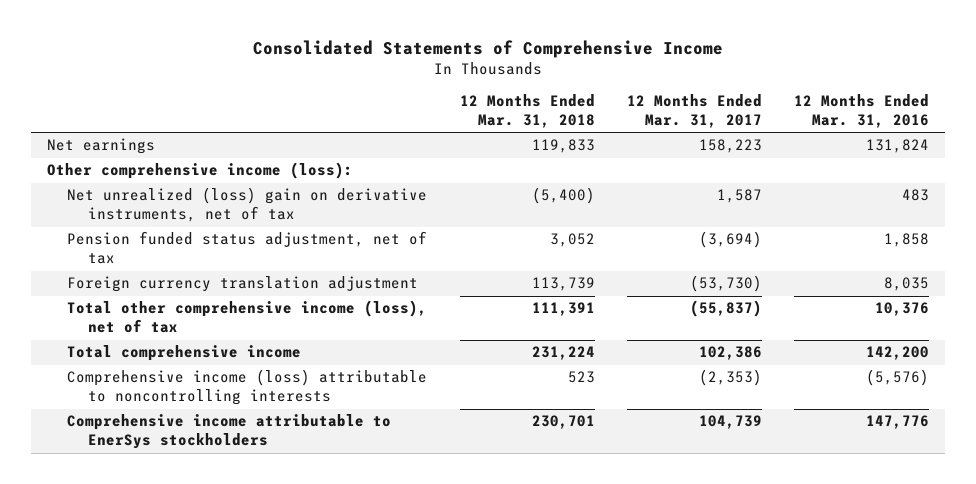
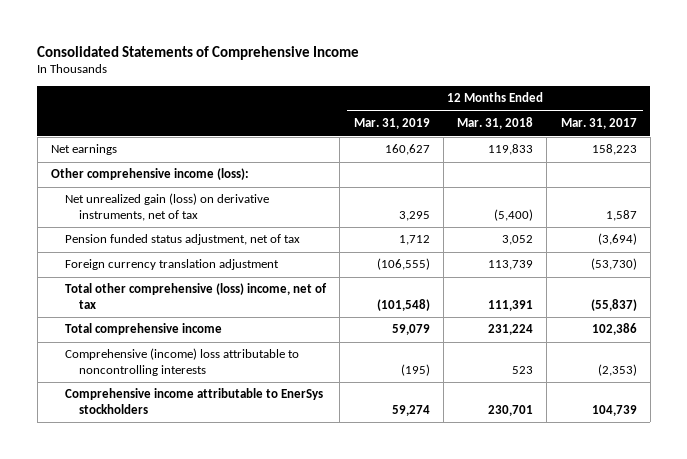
[794,93,930,128] 12 Months Ended Mar. 31, 2016 -> none
none -> [353,118,430,130] Mar. 31, 2019
[67,187,428,223] Net unrealized (loss) gain on derivative instruments, net of tax -> [65,193,270,221] Net unrealized gain (loss) on derivative instruments, net of tax
[67,300,428,334] Total other comprehensive income (loss), net of tax -> [65,283,328,309] Total other comprehensive (loss) income, net of tax
[67,369,428,406] Comprehensive income (loss) attributable to noncontrolling interests -> [65,348,300,376] Comprehensive (income) loss attributable to noncontrolling interests

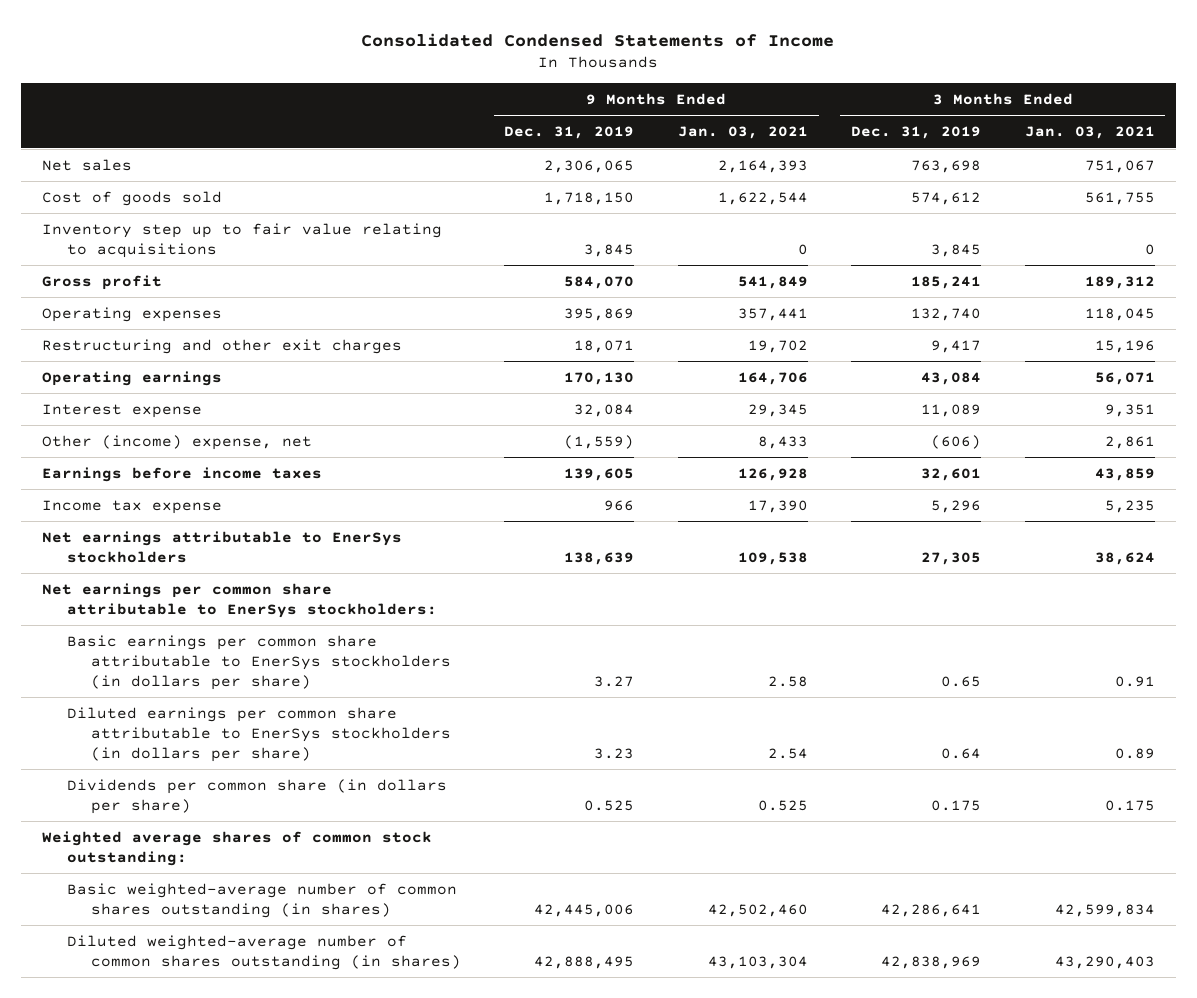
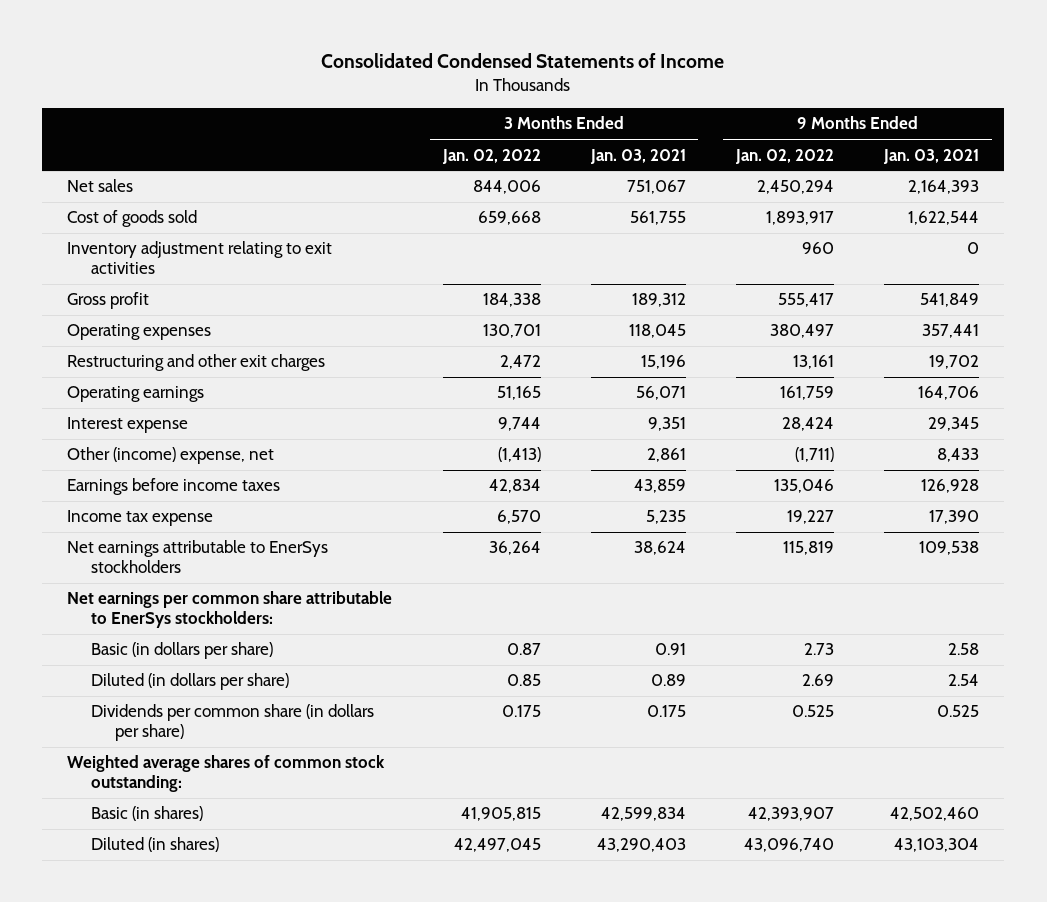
[504,126,635,140] Dec. 31, 2019 -> none
[851,126,982,140] Dec. 31, 2019 -> none
none -> [441,148,541,164] Jan. 02, 2022
none -> [735,148,835,164] Jan. 02, 2022
[42,222,443,258] Inventory step up to fair value relating to acquisitions -> none
none -> [67,241,333,274] Inventory adjustment relating to exit activities
[66,634,452,690] Basic earnings per common share attributable to EnerSys stockholders (in dollars per share) -> [91,642,274,660] Basic (in dollars per share)
[66,706,452,762] Diluted earnings per common share attributable to EnerSys stockholders (in dollars per share) -> [91,673,290,691] Diluted (in dollars per share)
[66,882,457,918] Basic weighted-average number of common shares outstanding (in shares) -> [91,806,204,822] Basic (in shares)
[66,934,462,970] Diluted weighted-average number of common shares outstanding (in shares) -> [91,837,220,853] Diluted (in shares)

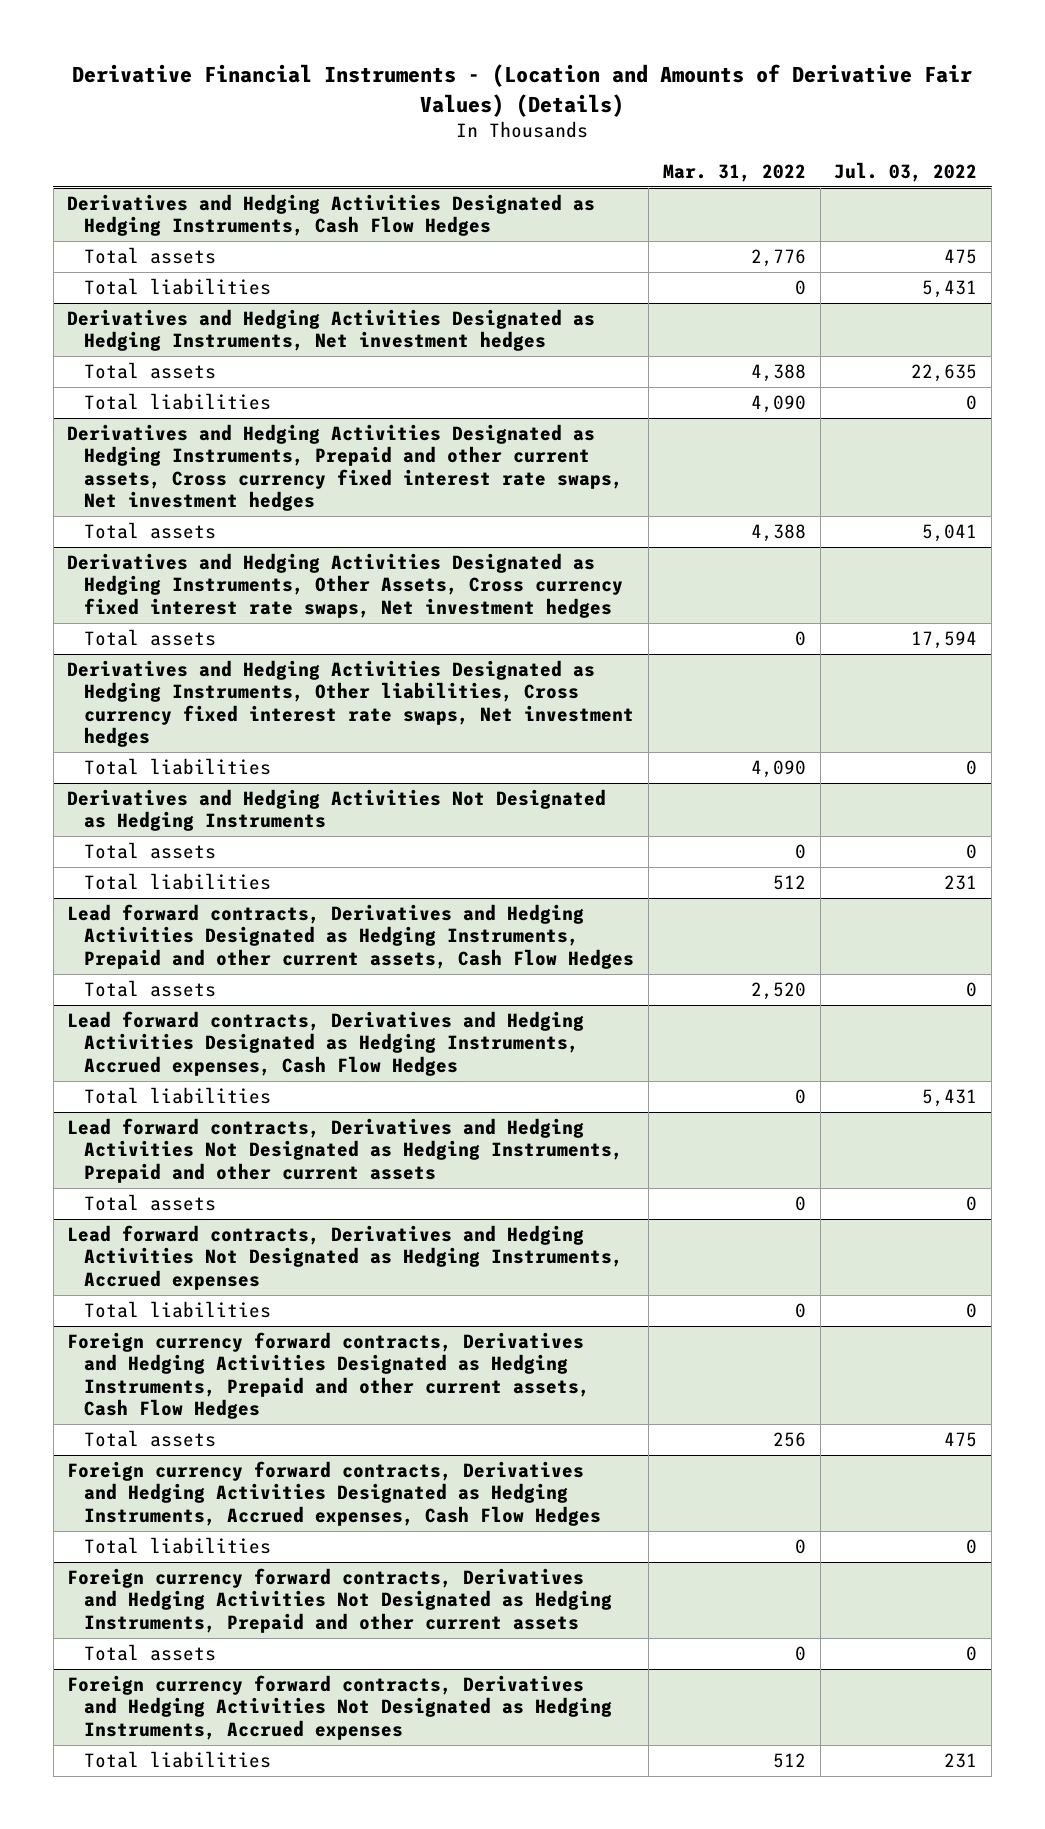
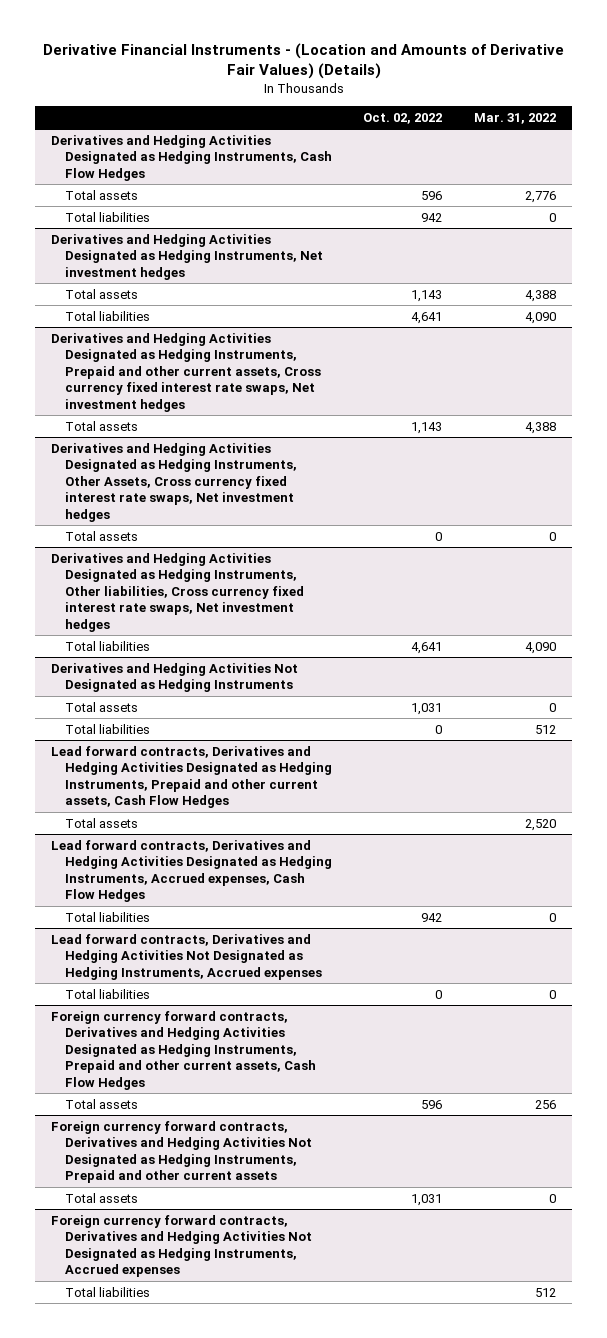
[834,161,978,182] Jul. 03, 2022 -> none
none -> [363,112,443,124] Oct. 02, 2022
[67,1117,624,1183] Lead forward contracts, Derivatives and Hedging Activities Not Designated as Hedging Instruments, Prepaid and other current assets -> none
[84,1193,217,1211] Total assets -> none
[67,1460,602,1526] Foreign currency forward contracts, Derivatives and Hedging Activities Designated as Hedging Instruments, Accrued expenses, Cash Flow Hedges -> none
[84,1536,272,1554] Total liabilities -> none

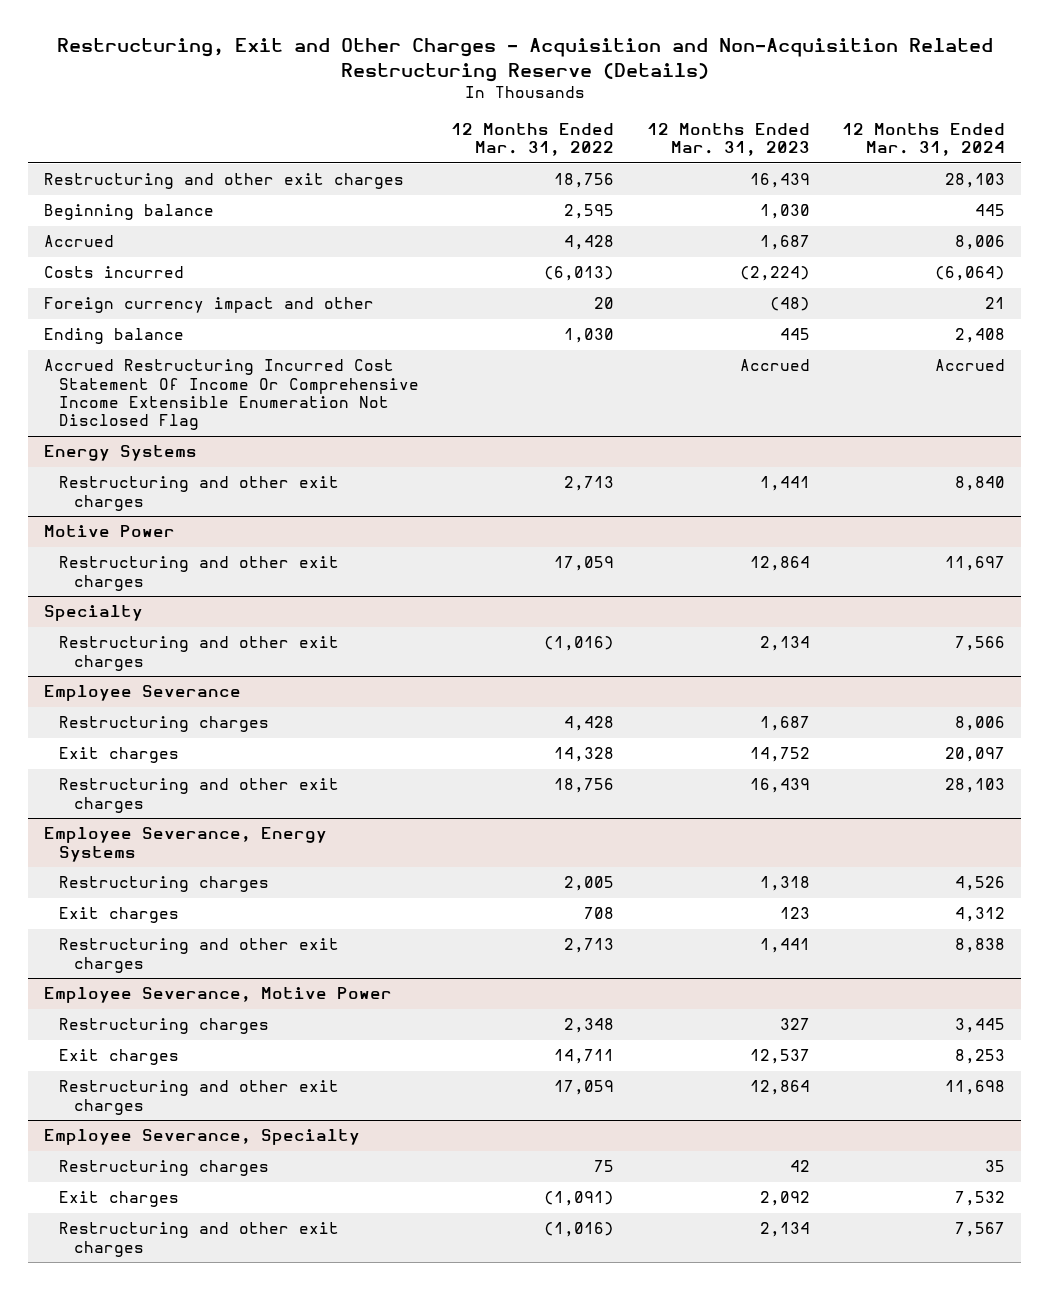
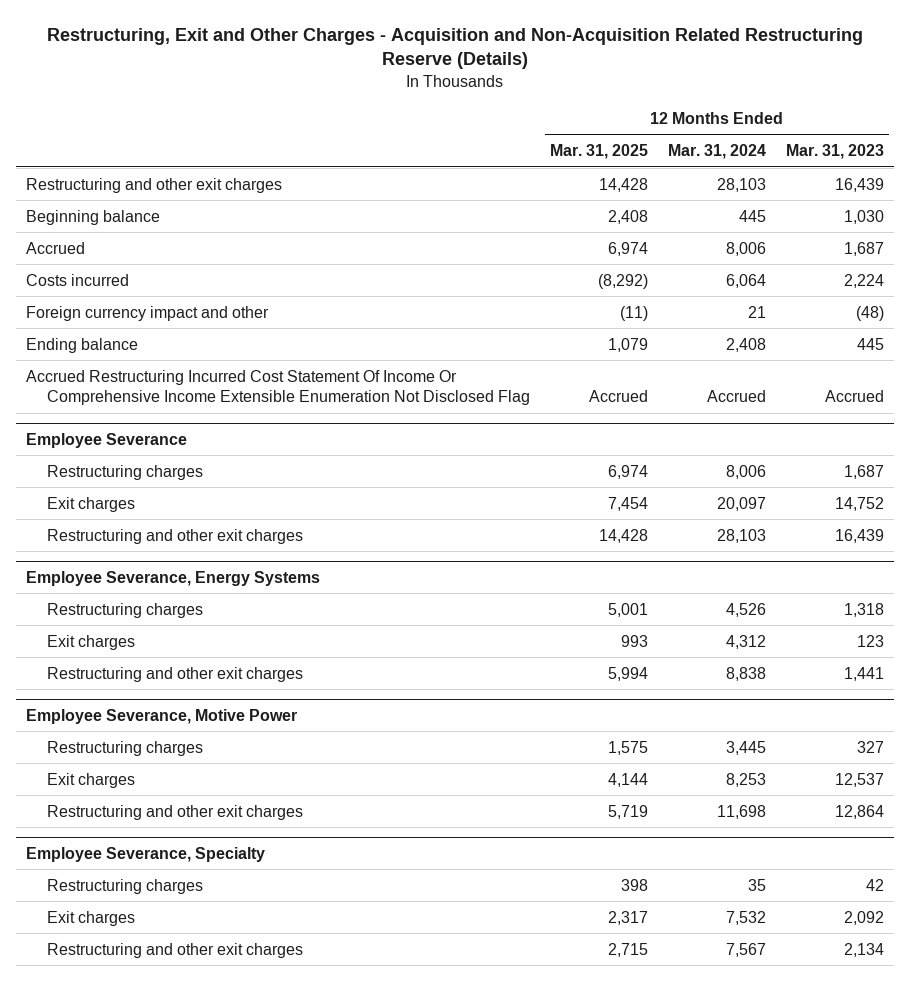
[451,122,615,157] 12 Months Ended Mar. 31, 2022 -> none
none -> [550,144,649,160] Mar. 31, 2025
[739,266,810,282] (2,224) -> [844,273,885,288] 2,224
[935,266,1006,282] (6,064) -> [726,273,767,288] 6,064
[44,445,198,462] Energy Systems -> none
[58,476,339,511] Restructuring and other exit charges -> none
[44,525,176,538] Motive Power -> none
[58,556,339,591] Restructuring and other exit charges -> none
[44,605,144,622] Specialty -> none
[58,636,339,671] Restructuring and other exit charges -> none

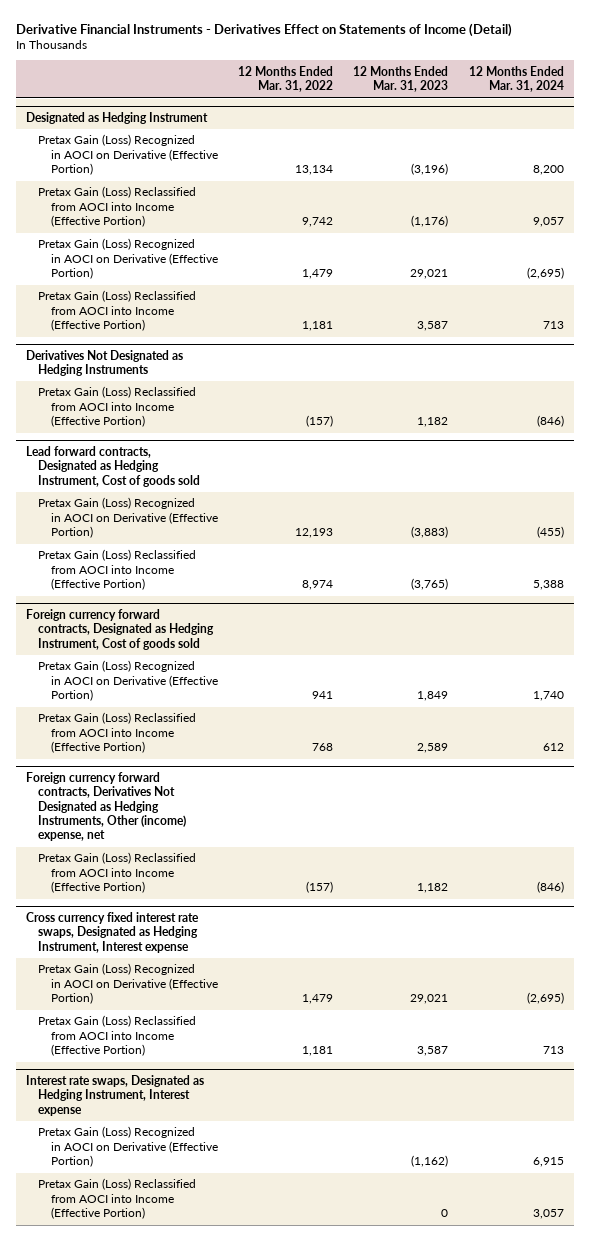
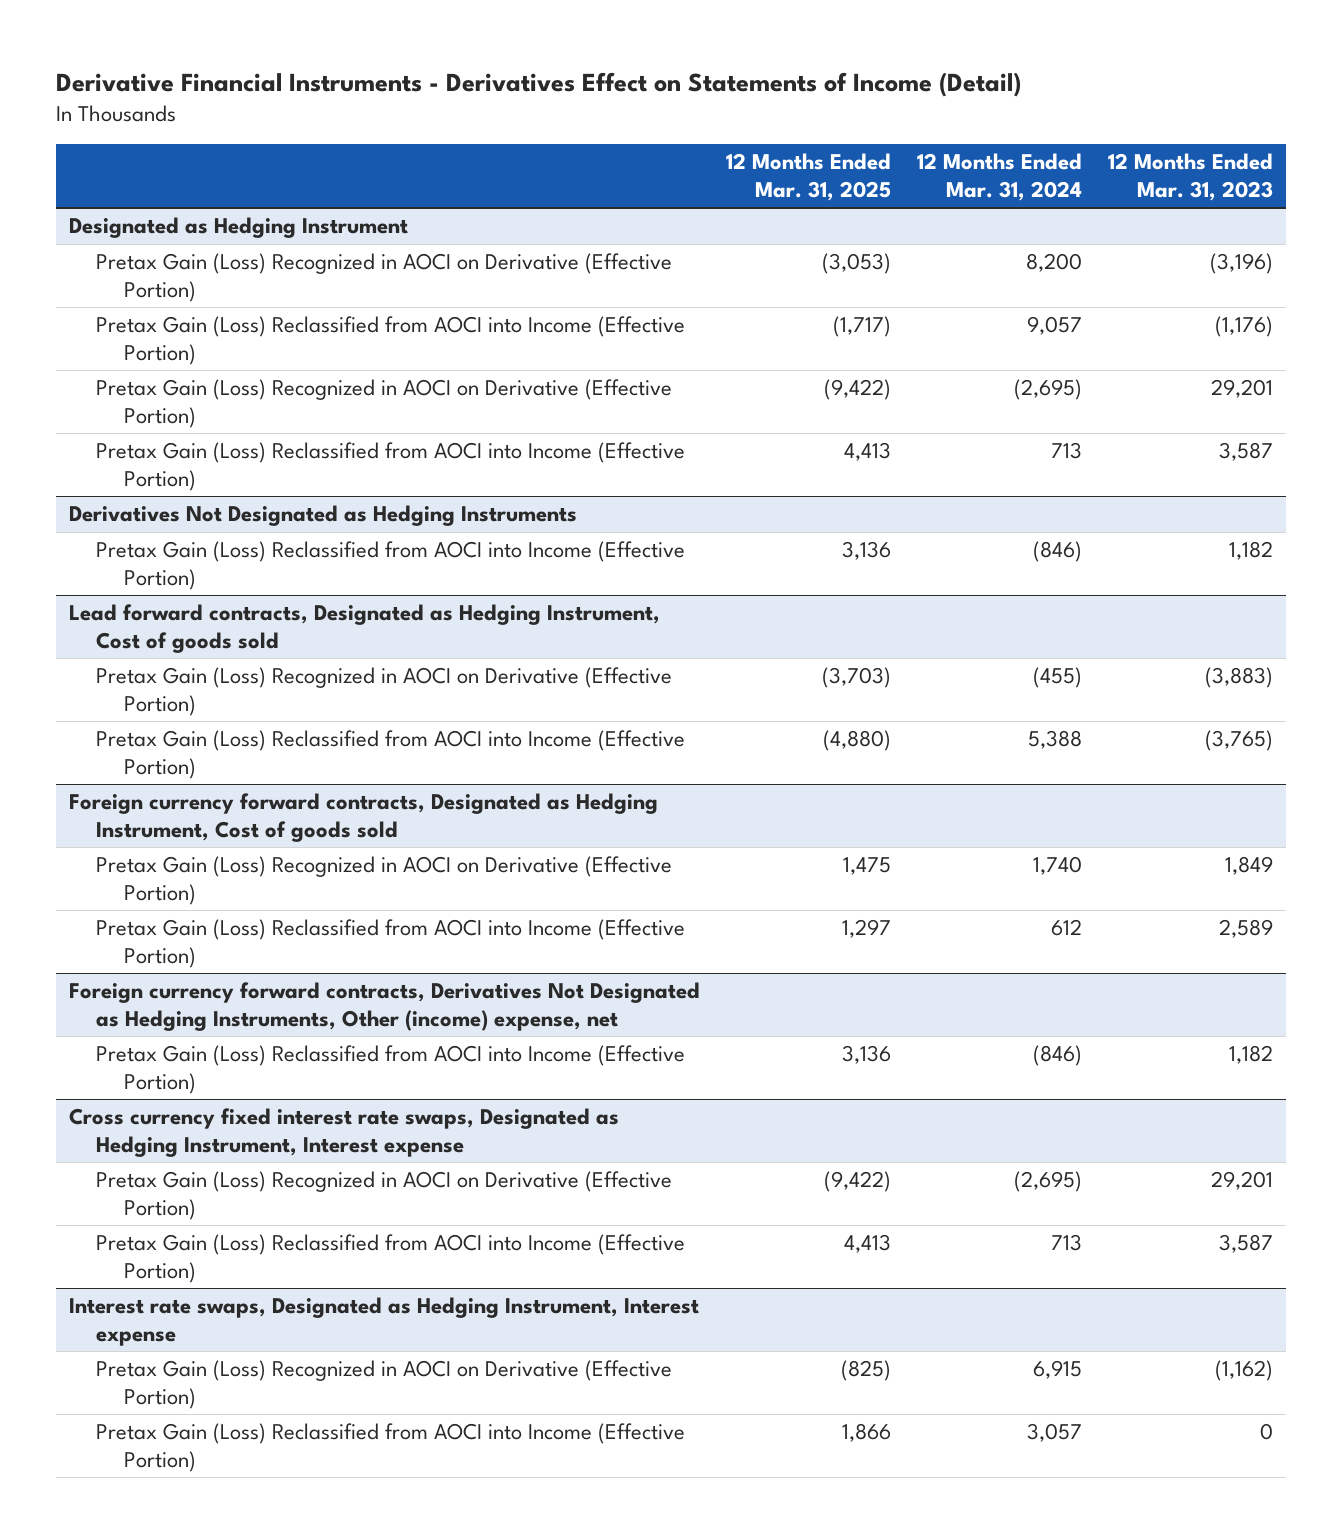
[238,65,334,93] 12 Months Ended Mar. 31, 2022 -> none
none -> [725,153,891,201] 12 Months Ended Mar. 31, 2025
[410,269,449,280] 29,021 -> [1211,379,1274,399] 29,201
[410,994,449,1005] 29,021 -> [1211,1171,1274,1191] 29,201

